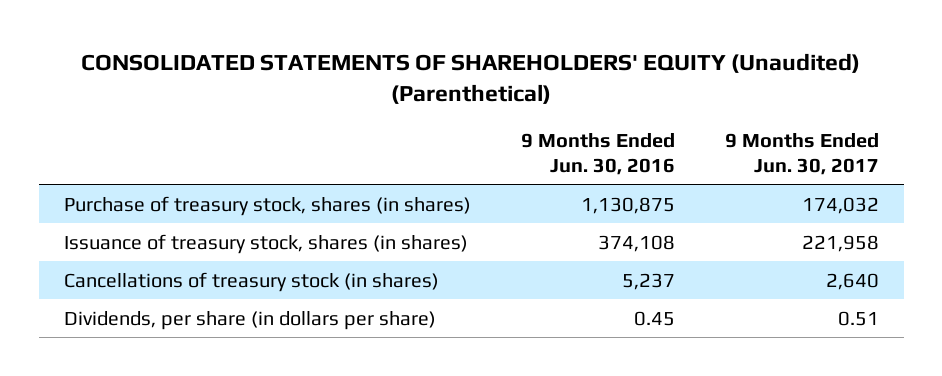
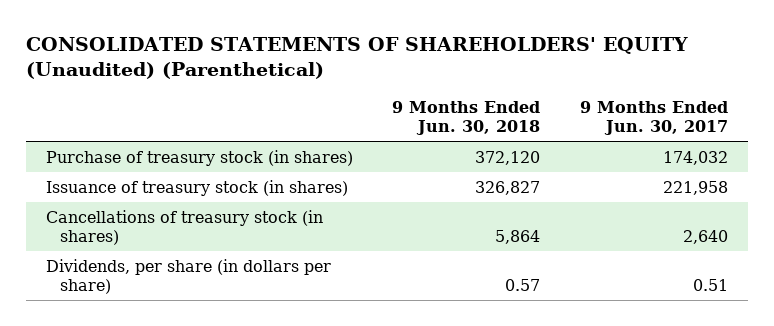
[520,132,675,175] 9 Months Ended Jun. 30, 2016 -> none
none -> [392,100,541,136] 9 Months Ended Jun. 30, 2018
[63,195,471,216] Purchase of treasury stock, shares (in shares) -> [45,149,353,166] Purchase of treasury stock (in shares)
[63,233,468,254] Issuance of treasury stock, shares (in shares) -> [45,179,348,196] Issuance of treasury stock (in shares)

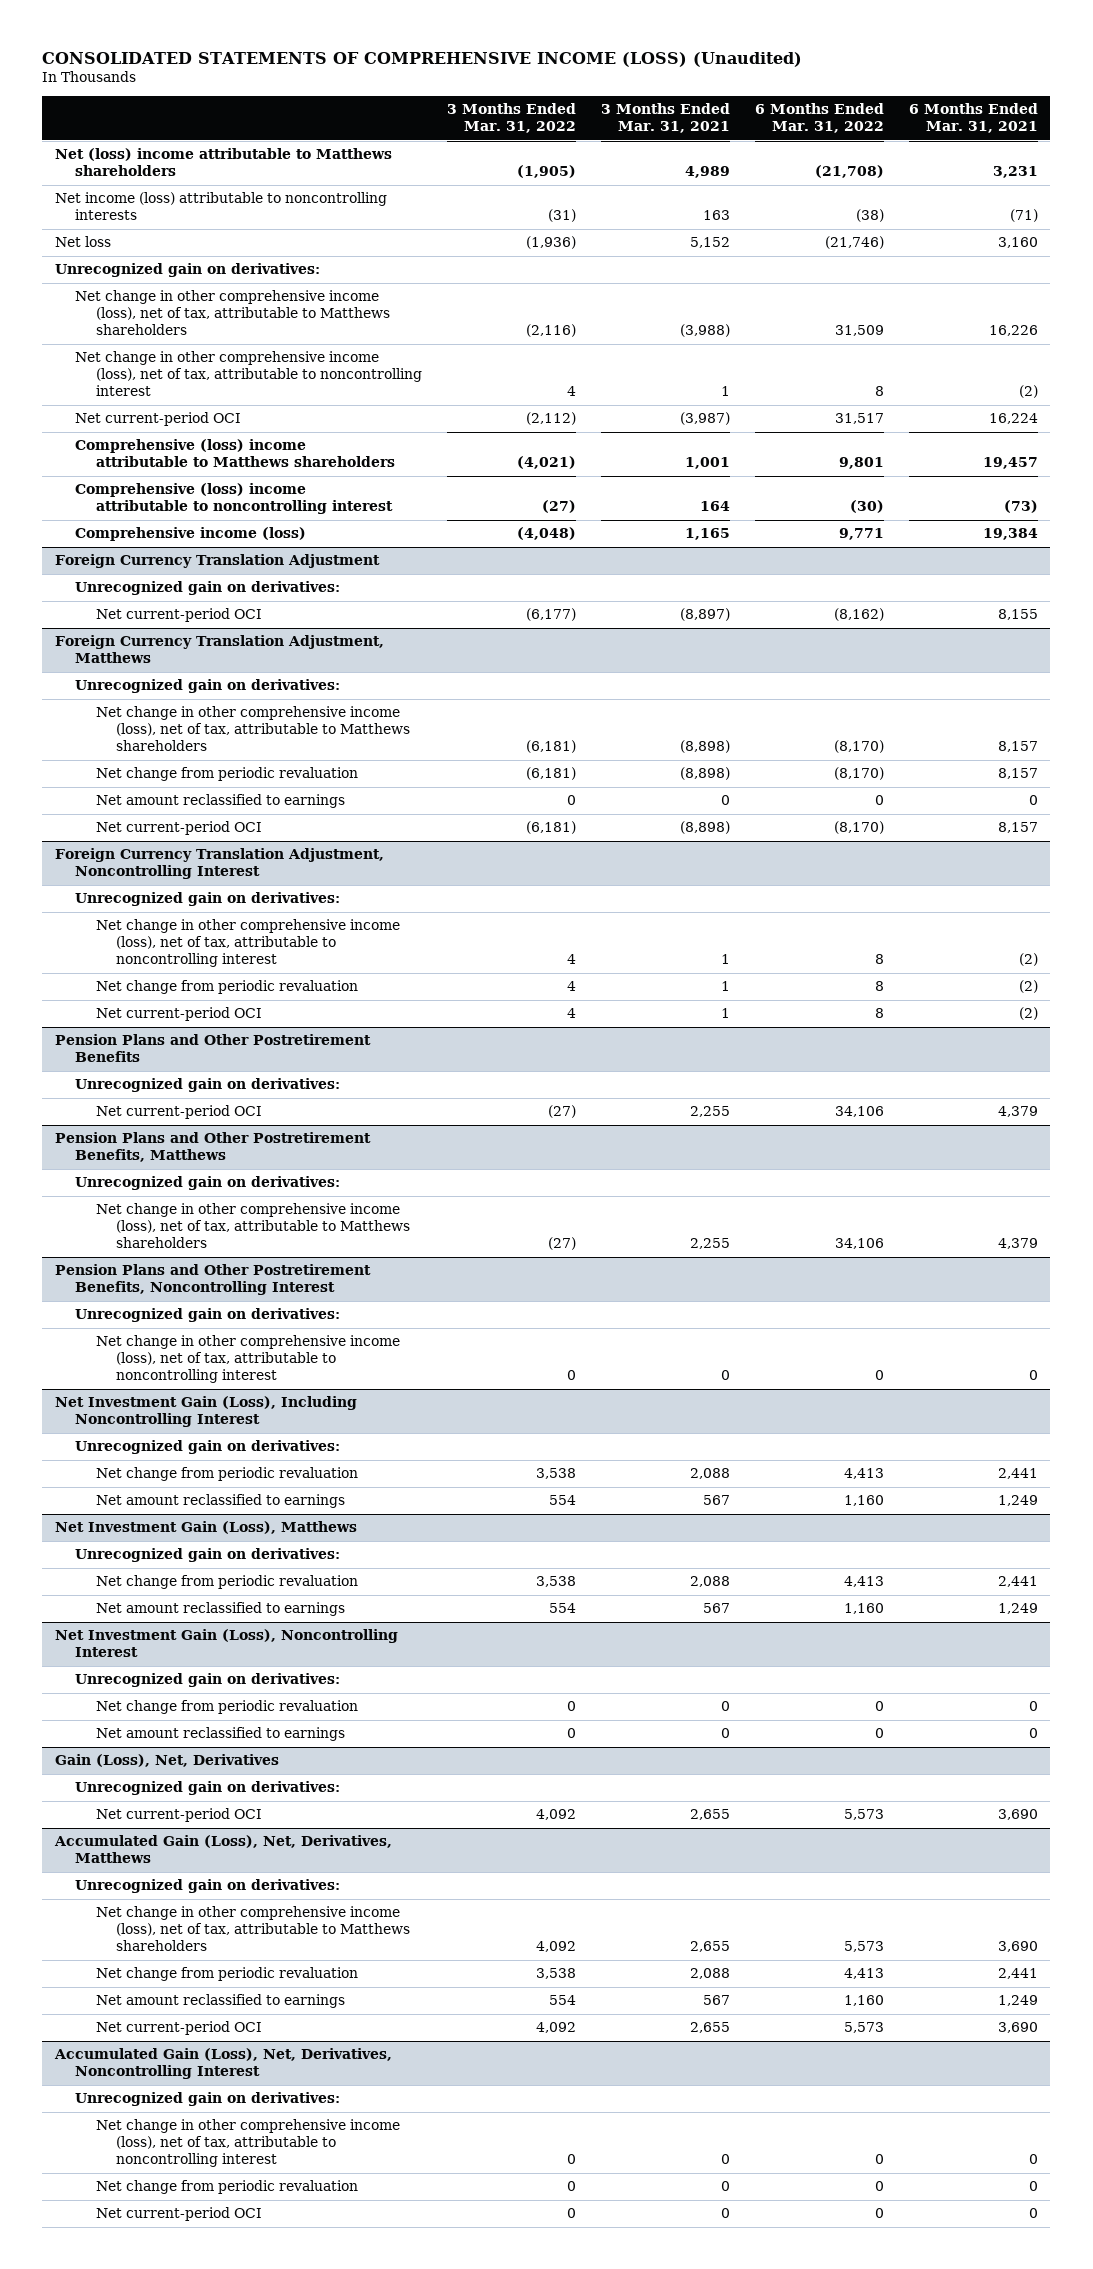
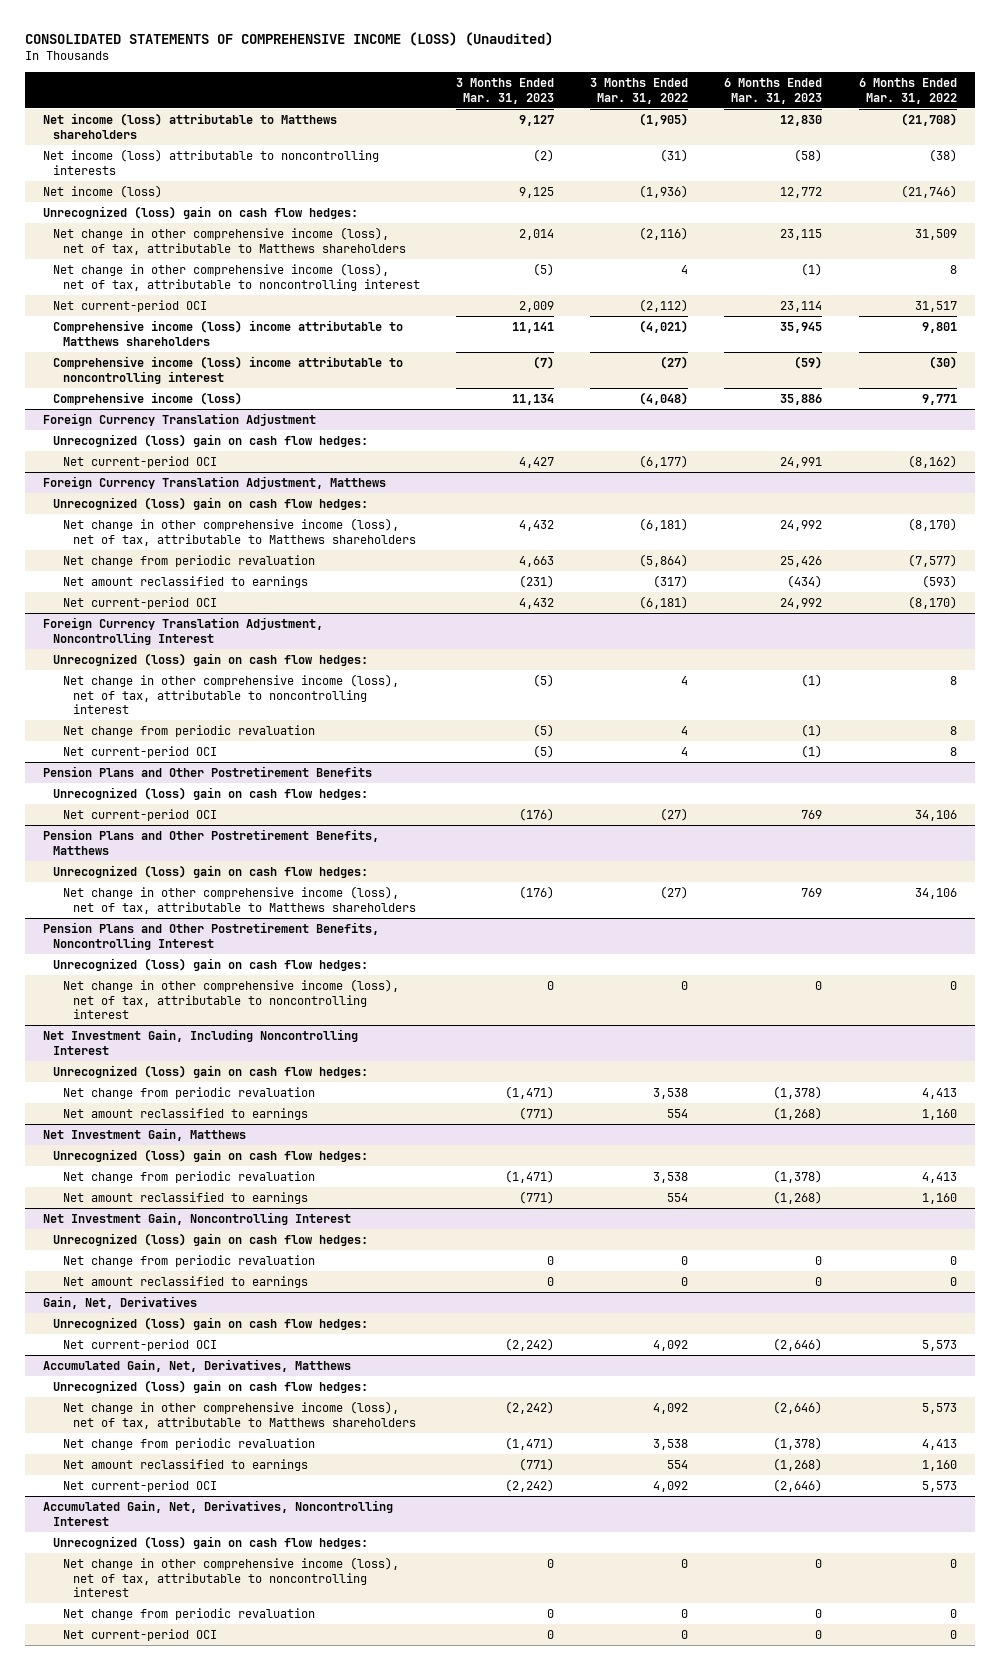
[600,103,730,134] 3 Months Ended Mar. 31, 2021 -> none
[908,103,1038,134] 6 Months Ended Mar. 31, 2021 -> none
none -> [456,78,555,104] 3 Months Ended Mar. 31, 2023
none -> [724,78,823,104] 6 Months Ended Mar. 31, 2023
[54,148,392,177] Net (loss) income attributable to Matthews shareholders -> [42,112,337,139] Net income (loss) attributable to Matthews shareholders
[54,236,111,248] Net loss -> [42,184,162,198] Net income (loss)
[54,263,320,278] Unrecognized gain on derivatives: -> [42,205,358,219] Unrecognized (loss) gain on cash flow hedges:
[75,439,395,468] Comprehensive (loss) income attributable to Matthews shareholders -> [52,319,403,346] Comprehensive income (loss) income attributable to Matthews shareholders
[75,483,393,515] Comprehensive (loss) income attributable to noncontrolling interest -> [52,355,403,384] Comprehensive income (loss) income attributable to noncontrolling interest
[75,581,341,596] Unrecognized gain on derivatives: -> [52,433,368,447] Unrecognized (loss) gain on cash flow hedges:
[75,679,341,694] Unrecognized gain on derivatives: -> [52,496,368,510] Unrecognized (loss) gain on cash flow hedges:
[525,767,576,781] (6,181) -> [639,553,689,567] (5,864)
[833,767,884,781] (8,170) -> [907,553,957,567] (7,577)
[566,795,576,806] 0 -> [653,574,689,588] (317)
[874,795,884,806] 0 -> [921,574,957,588] (593)
[75,892,341,907] Unrecognized gain on derivatives: -> [52,652,368,666] Unrecognized (loss) gain on cash flow hedges:
[75,1078,341,1093] Unrecognized gain on derivatives: -> [52,786,368,800] Unrecognized (loss) gain on cash flow hedges:
[75,1176,341,1191] Unrecognized gain on derivatives: -> [52,864,368,878] Unrecognized (loss) gain on cash flow hedges:
[75,1308,341,1323] Unrecognized gain on derivatives: -> [52,957,368,971] Unrecognized (loss) gain on cash flow hedges:
[54,1396,357,1428] Net Investment Gain (Loss), Including Noncontrolling Interest -> [42,1028,358,1055] Net Investment Gain, Including Noncontrolling Interest
[75,1440,341,1455] Unrecognized gain on derivatives: -> [52,1064,368,1078] Unrecognized (loss) gain on cash flow hedges:
[54,1521,357,1535] Net Investment Gain (Loss), Matthews -> [42,1127,246,1141] Net Investment Gain, Matthews
[75,1548,341,1563] Unrecognized gain on derivatives: -> [52,1148,368,1162] Unrecognized (loss) gain on cash flow hedges:
[54,1629,398,1658] Net Investment Gain (Loss), Noncontrolling Interest -> [42,1211,351,1225] Net Investment Gain, Noncontrolling Interest
[75,1673,341,1688] Unrecognized gain on derivatives: -> [52,1232,368,1246] Unrecognized (loss) gain on cash flow hedges:
[54,1754,279,1768] Gain (Loss), Net, Derivatives -> [42,1295,197,1309] Gain, Net, Derivatives
[75,1781,341,1796] Unrecognized gain on derivatives: -> [52,1316,368,1330] Unrecognized (loss) gain on cash flow hedges:
[53,1835,392,1864] Accumulated Gain (Loss), Net, Derivatives, Matthews -> [42,1358,351,1372] Accumulated Gain, Net, Derivatives, Matthews
[75,1879,341,1894] Unrecognized gain on derivatives: -> [52,1379,368,1393] Unrecognized (loss) gain on cash flow hedges:
[53,2048,392,2080] Accumulated Gain (Loss), Net, Derivatives, Noncontrolling Interest -> [42,1499,393,1526] Accumulated Gain, Net, Derivatives, Noncontrolling Interest
[75,2092,341,2107] Unrecognized gain on derivatives: -> [52,1535,368,1549] Unrecognized (loss) gain on cash flow hedges:

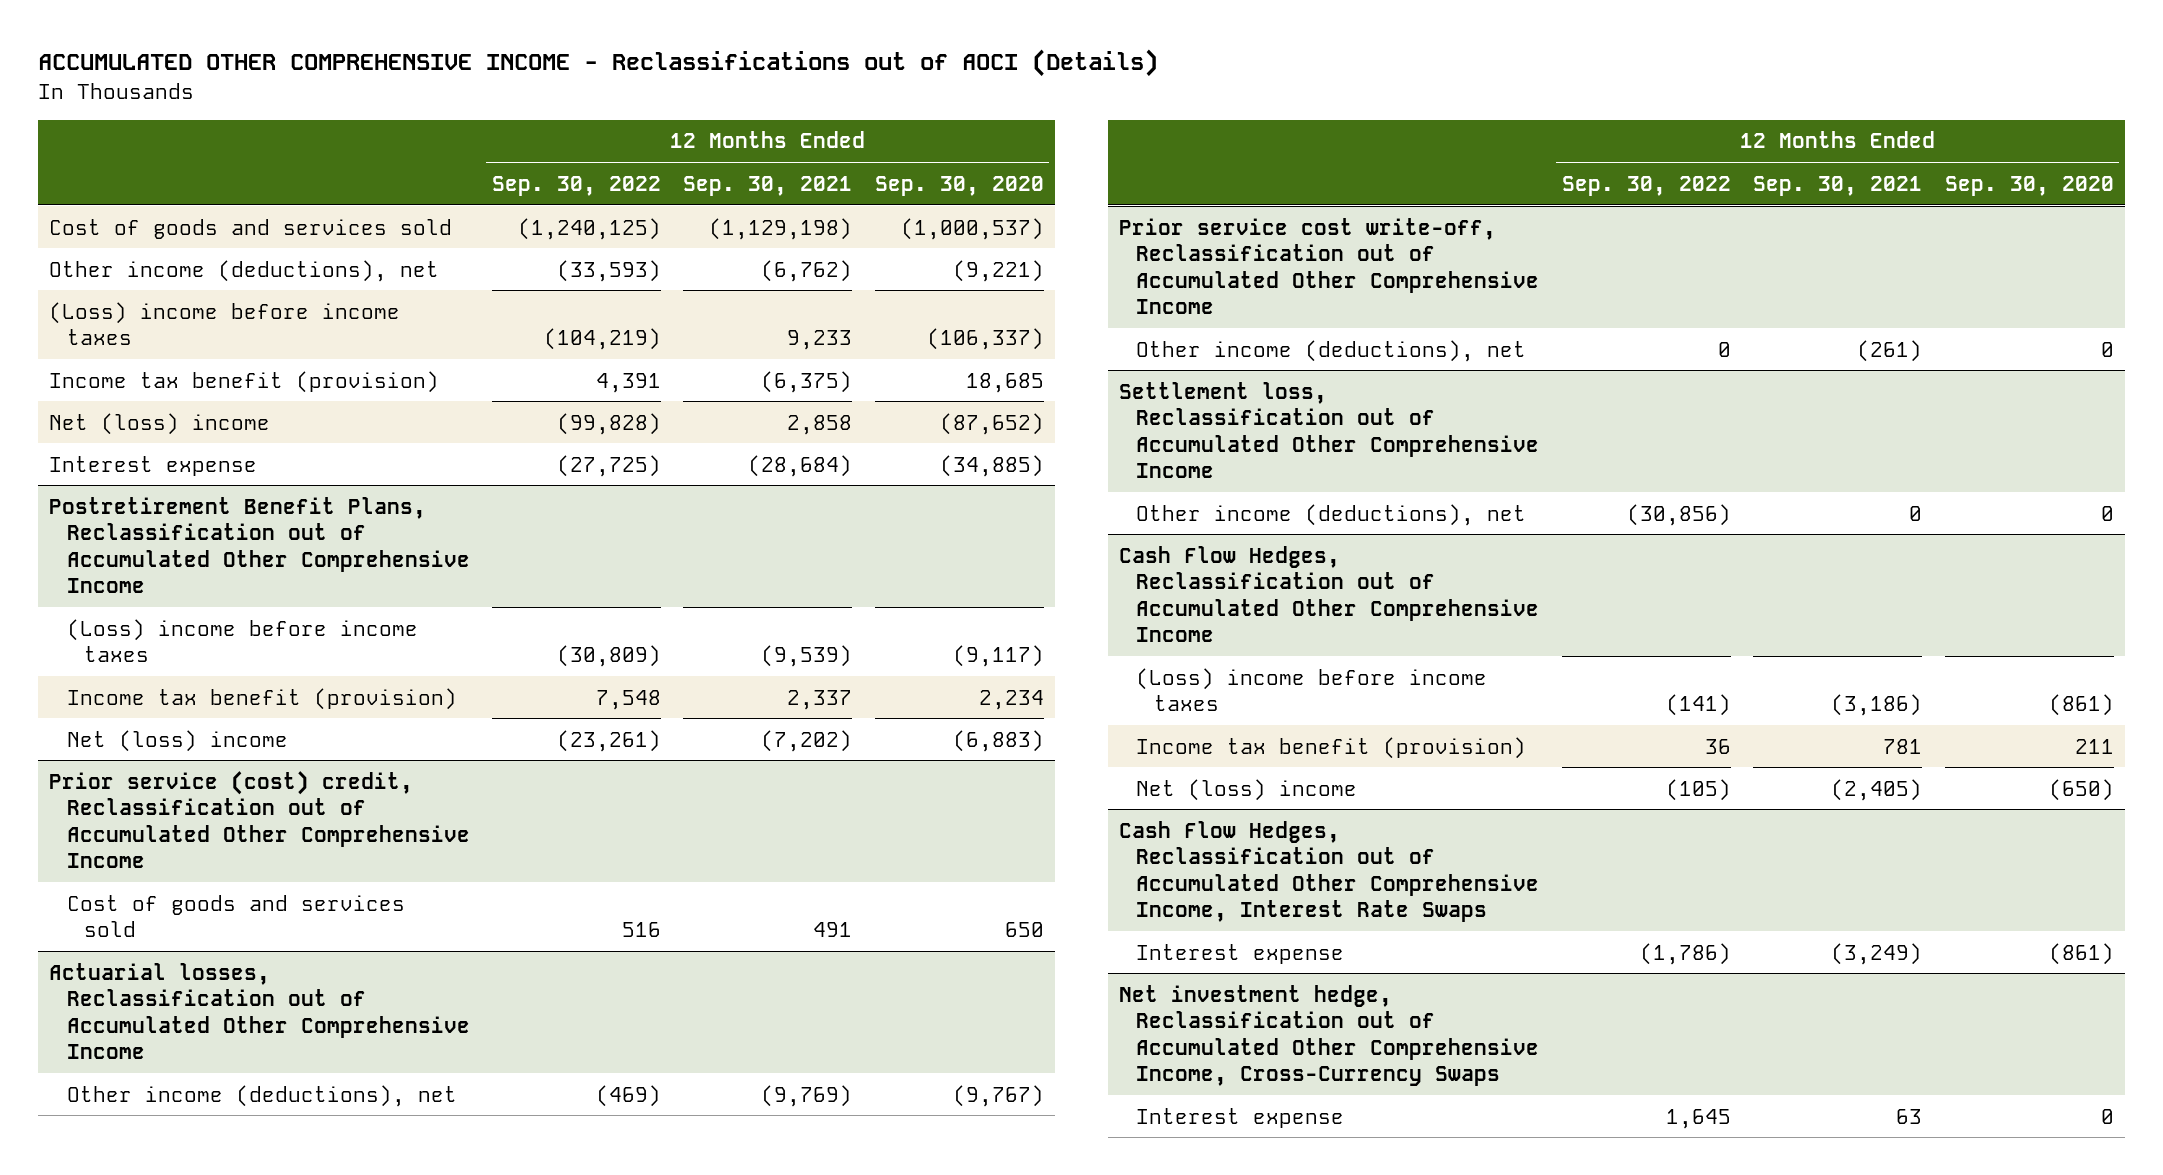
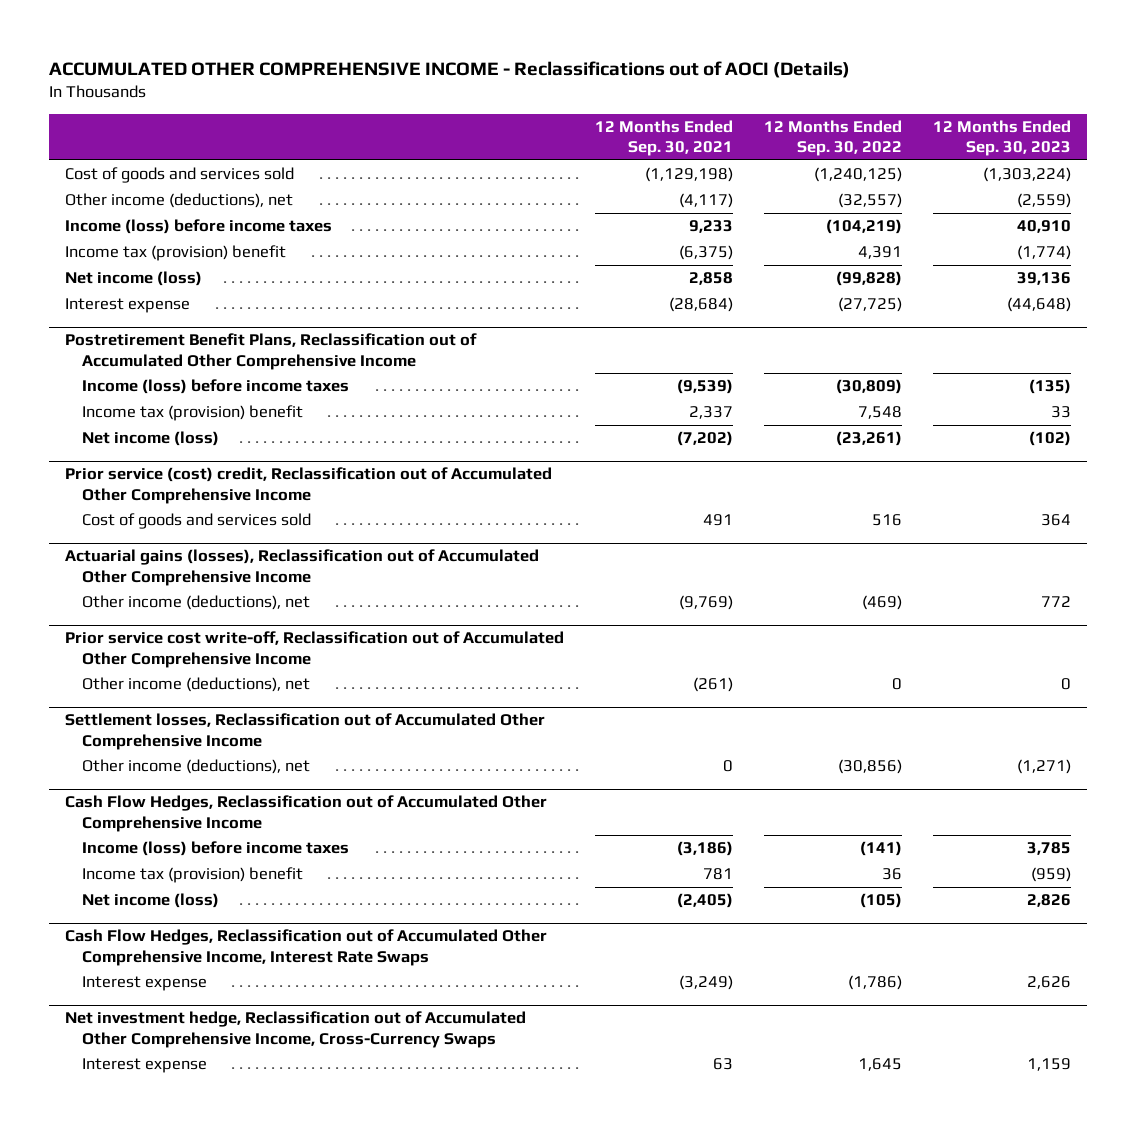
[874,175,1044,196] Sep. 30, 2020 -> none
none -> [933,120,1072,157] 12 Months Ended Sep. 30, 2023
[556,259,661,282] (33,593) -> [838,193,903,209] (32,557)
[761,259,853,282] (6,762) -> [679,193,734,209] (4,117)
[48,301,400,346] (Loss) income before income taxes -> [64,219,332,235] Income (loss) before income taxes
[48,370,439,393] Income tax benefit (provision) -> [64,245,286,262] Income tax (provision) benefit
[48,412,270,435] Net (loss) income -> [64,271,202,287] Net income (loss)
[66,618,418,663] (Loss) income before income taxes -> [81,379,349,395] Income (loss) before income taxes
[66,687,457,710] Income tax benefit (provision) -> [81,405,303,422] Income tax (provision) benefit
[66,729,288,752] Net (loss) income -> [81,431,219,447] Net income (loss)
[48,962,470,1060] Actuarial losses, Reclassification out of Accumulated Other Comprehensive Income -> [64,549,539,586] Actuarial gains (losses), Reclassification out of Accumulated Other Comprehensive Income
[1118,381,1540,479] Settlement loss, Reclassification out of Accumulated Other Comprehensive Income -> [64,713,545,750] Settlement losses, Reclassification out of Accumulated Other Comprehensive Income
[1136,667,1488,712] (Loss) income before income taxes -> [81,841,349,857] Income (loss) before income taxes
[1136,736,1527,759] Income tax benefit (provision) -> [81,867,303,884] Income tax (provision) benefit
[1136,778,1358,801] Net (loss) income -> [81,893,219,909] Net income (loss)

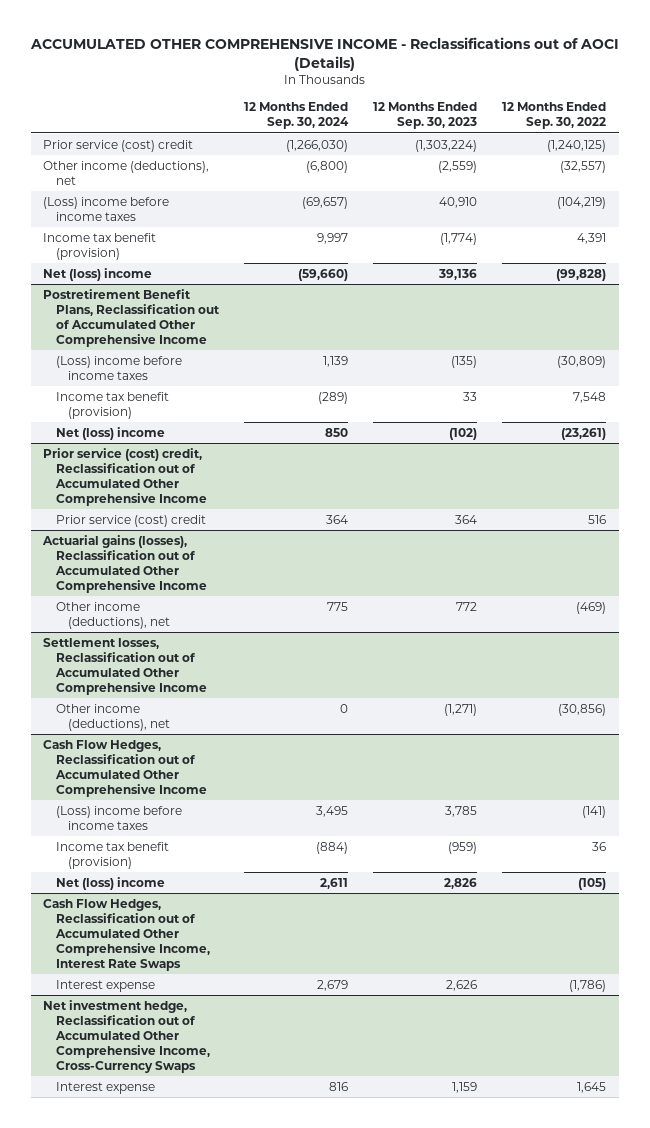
[595,120,734,157] 12 Months Ended Sep. 30, 2021 -> none
none -> [243,102,349,130] 12 Months Ended Sep. 30, 2024
[64,167,294,184] Cost of goods and services sold -> [43,139,194,152] Prior service (cost) credit
[64,298,190,314] Interest expense -> none
[64,219,332,235] Income (loss) before income taxes -> [43,196,170,221] (Loss) income before income taxes
[64,245,286,262] Income tax (provision) benefit -> [43,232,157,260] Income tax benefit (provision)
[64,271,202,287] Net income (loss) -> [43,267,153,281] Net (loss) income
[81,379,349,395] Income (loss) before income taxes -> [55,355,182,380] (Loss) income before income taxes
[81,405,303,422] Income tax (provision) benefit -> [55,391,169,419] Income tax benefit (provision)
[81,431,219,447] Net income (loss) -> [55,426,165,440] Net (loss) income
[81,513,311,530] Cost of goods and services sold -> [55,514,206,527] Prior service (cost) credit
[64,631,564,668] Prior service cost write-off, Reclassification out of Accumulated Other Comprehensive Income -> none
[81,677,310,693] Other income (deductions), net -> none
[81,841,349,857] Income (loss) before income taxes -> [55,805,182,830] (Loss) income before income taxes
[81,867,303,884] Income tax (provision) benefit -> [55,841,169,869] Income tax benefit (provision)
[81,893,219,909] Net income (loss) -> [55,876,165,890] Net (loss) income

